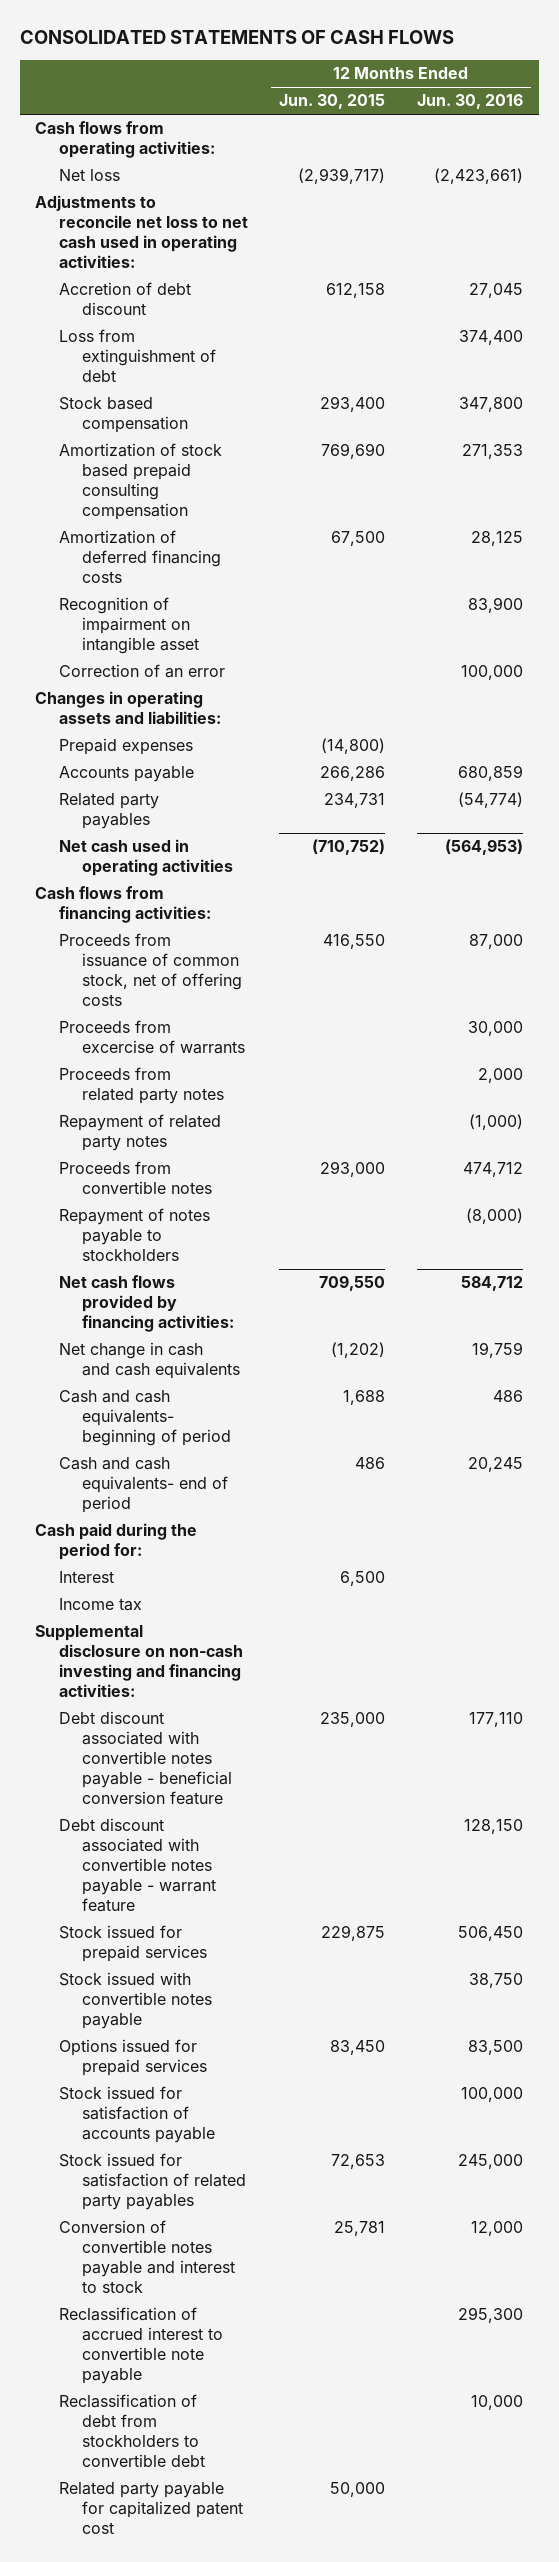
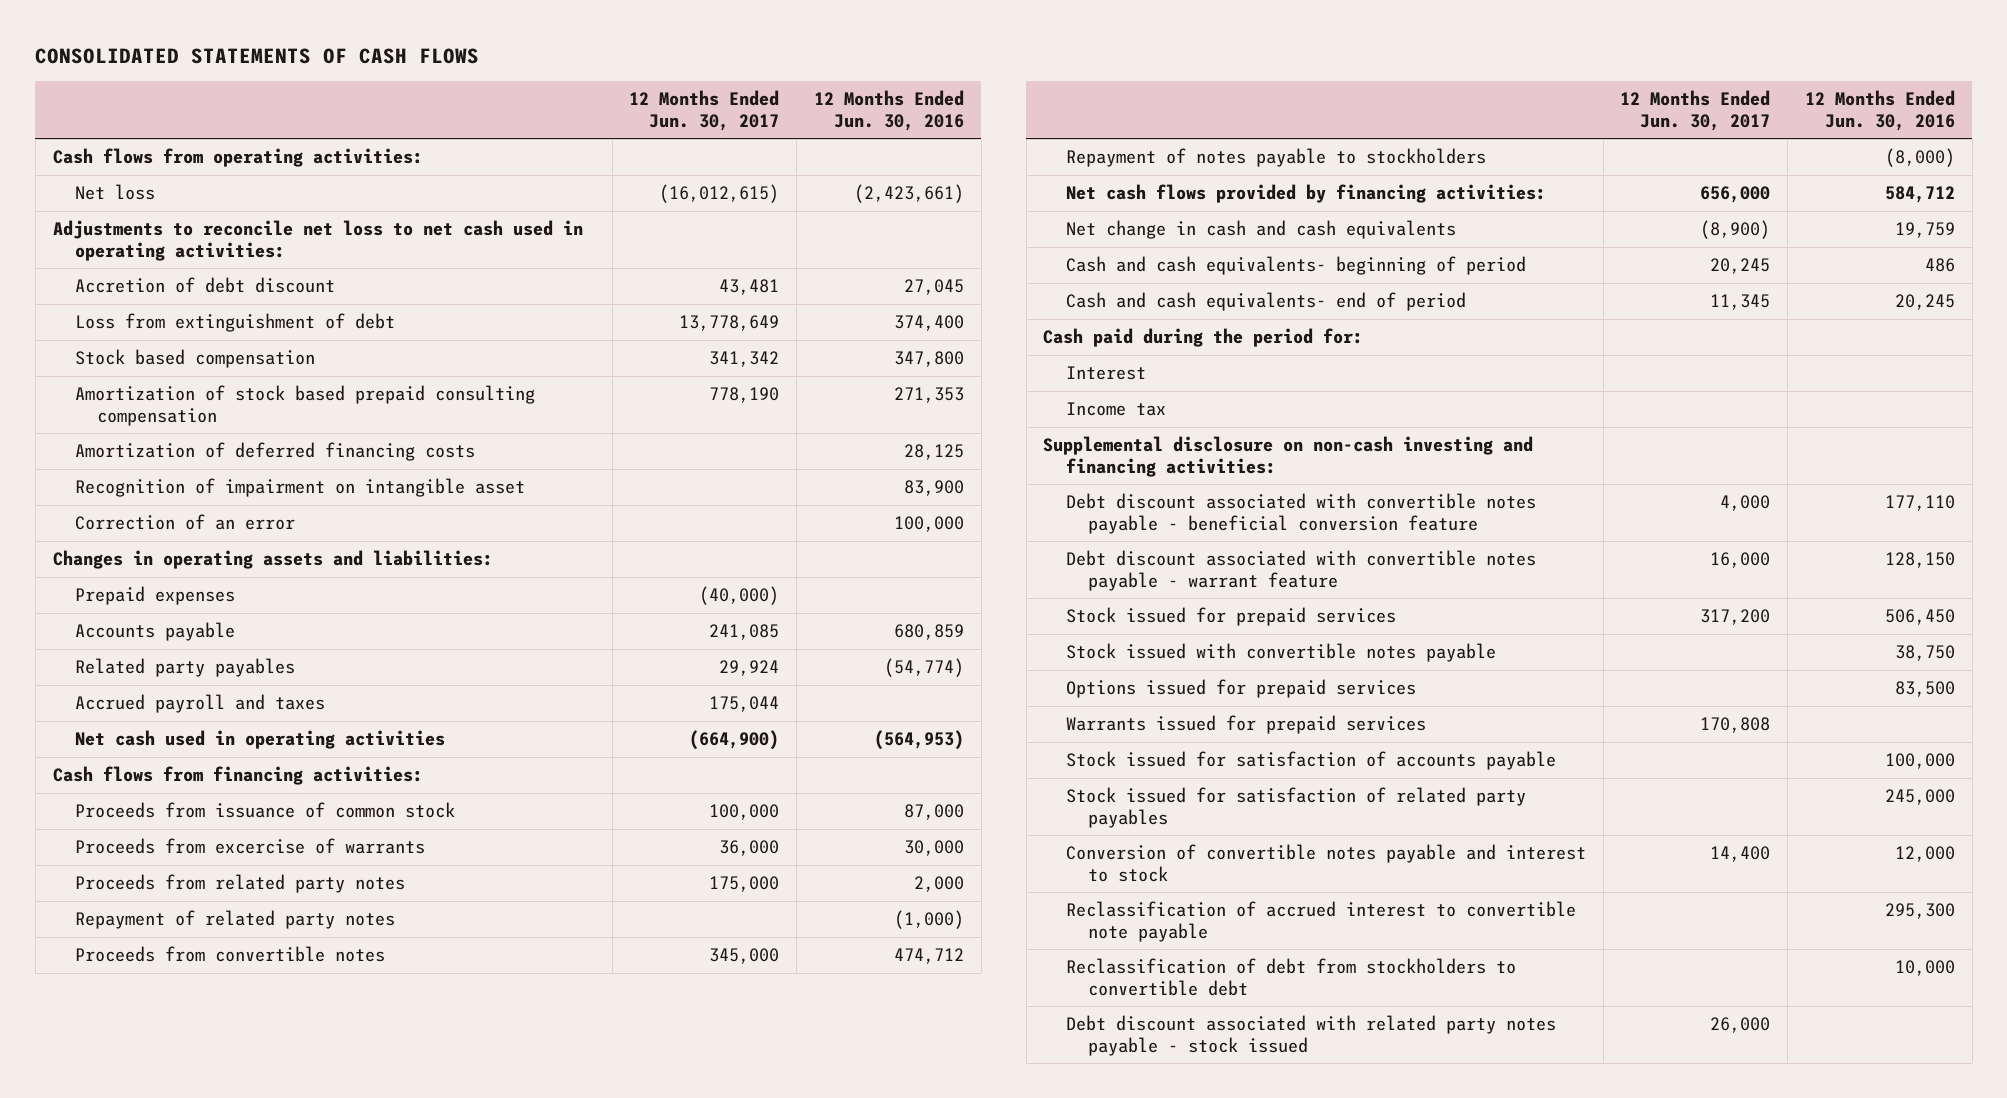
[279,94,386,110] Jun. 30, 2015 -> none
none -> [629,90,780,131] 12 Months Ended Jun. 30, 2017
none -> [74,694,325,714] Accrued payroll and taxes
[58,933,242,1007] Proceeds from issuance of common stock, net of offering costs -> [74,802,455,819] Proceeds from issuance of common stock
none -> [1065,715,1426,735] Warrants issued for prepaid services
[58,2482,243,2535] Related party payable for capitalized patent cost -> none
none -> [1065,1015,1556,1056] Debt discount associated with related party notes payable - stock issued

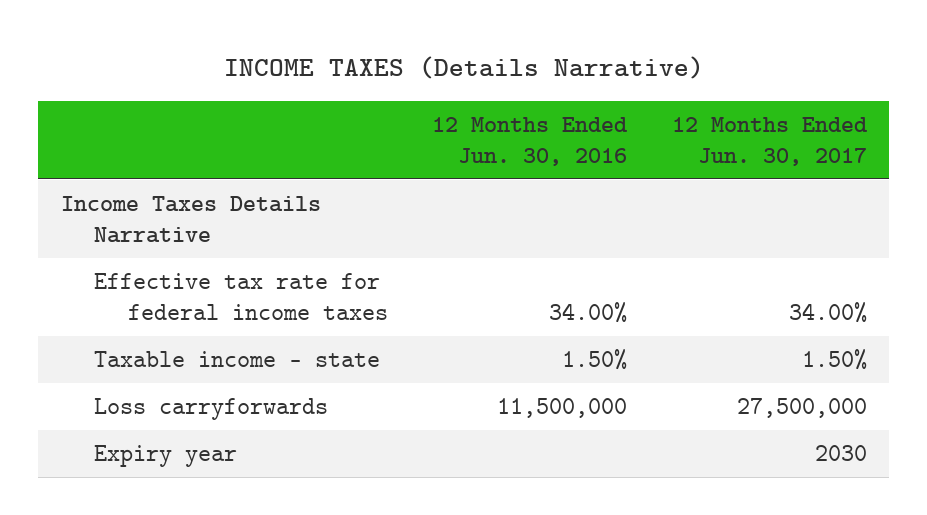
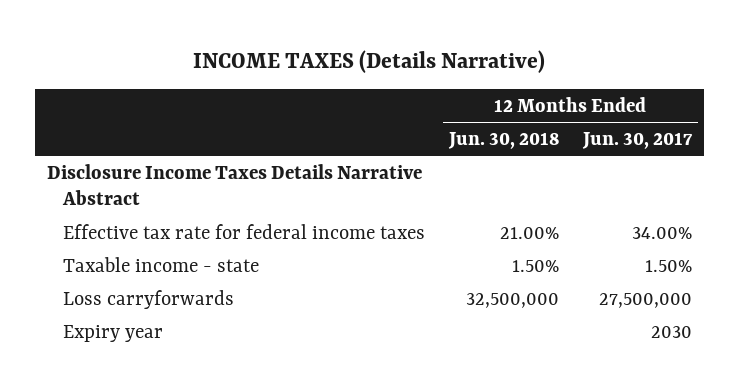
[432,116,629,166] 12 Months Ended Jun. 30, 2016 -> none
none -> [447,131,559,149] Jun. 30, 2018
[60,196,321,244] Income Taxes Details Narrative -> [46,163,422,206] Disclosure Income Taxes Details Narrative Abstract

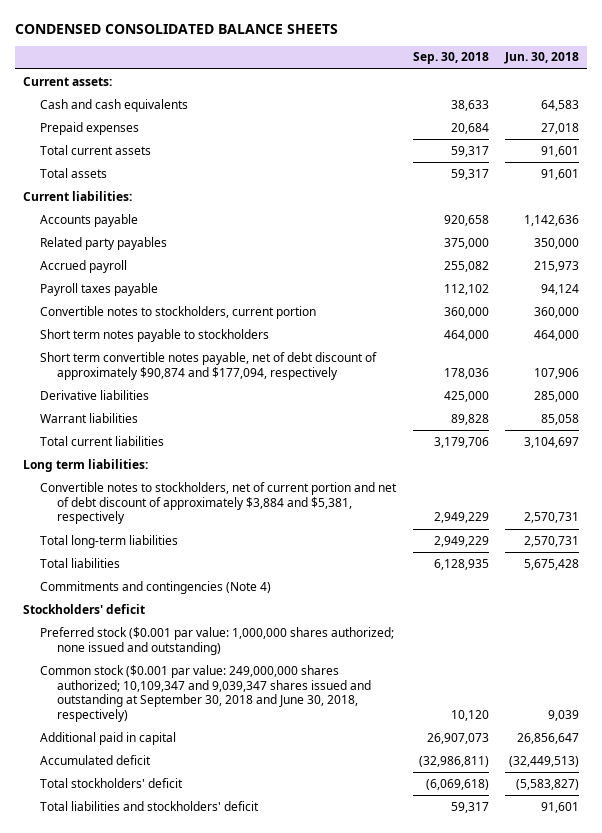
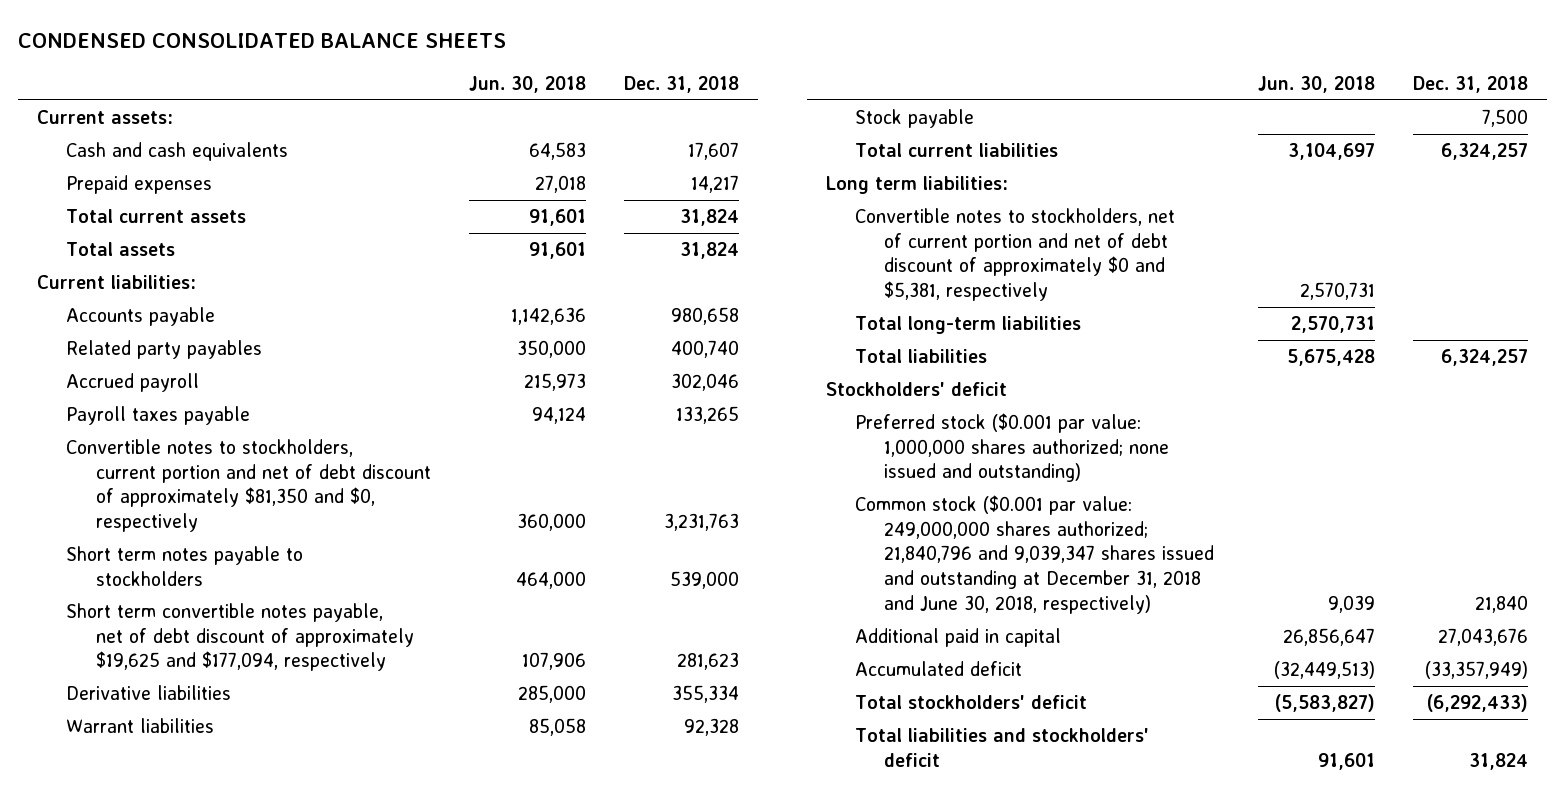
[412,52,489,65] Sep. 30, 2018 -> none
none -> [624,76,740,94] Dec. 31, 2018
[40,305,317,319] Convertible notes to stockholders, current portion -> [66,438,431,533] Convertible notes to stockholders, current portion and net of debt discount of approximately $81,350 and $0, respectively
[40,351,378,380] Short term convertible notes payable, net of debt discount of approximately $90,874 and $177,094, respectively -> [66,602,414,672] Short term convertible notes payable, net of debt discount of approximately $19,625 and $177,094, respectively
none -> [855,108,975,128] Stock payable
[40,481,398,525] Convertible notes to stockholders, net of current portion and net of debt discount of approximately $3,884 and $5,381, respectively -> [855,207,1176,302] Convertible notes to stockholders, net of current portion and net of debt discount of approximately $0 and $5,381, respectively
[40,580,272,594] Commitments and contingencies (Note 4) -> none
[40,664,371,722] Common stock ($0.001 par value: 249,000,000 shares authorized; 10,109,347 and 9,039,347 shares issued and outstanding at September 30, 2018 and June 30, 2018, respectively) -> [855,494,1215,614] Common stock ($0.001 par value: 249,000,000 shares authorized; 21,840,796 and 9,039,347 shares issued and outstanding at December 31, 2018 and June 30, 2018, respectively)

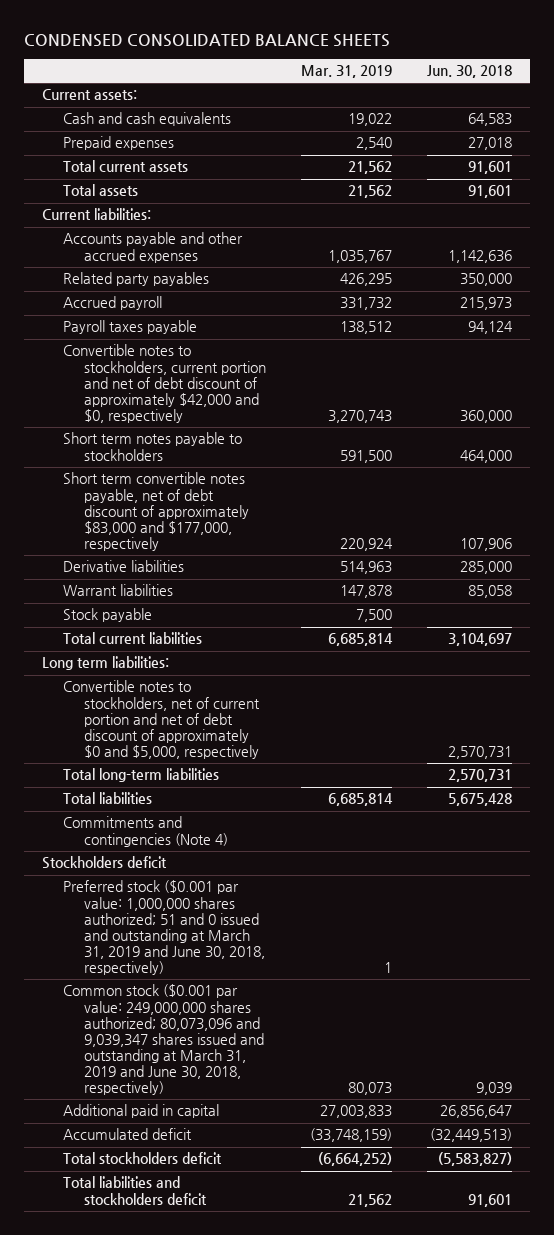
[624,76,740,94] Dec. 31, 2018 -> none
none -> [300,65,392,79] Mar. 31, 2019
[66,306,216,326] Accounts payable -> [62,232,243,263] Accounts payable and other accrued expenses
[66,438,431,533] Convertible notes to stockholders, current portion and net of debt discount of approximately $81,350 and $0, respectively -> [62,344,266,423] Convertible notes to stockholders, current portion and net of debt discount of approximately $42,000 and $0, respectively
[66,602,414,672] Short term convertible notes payable, net of debt discount of approximately $19,625 and $177,094, respectively -> [62,472,249,551] Short term convertible notes payable, net of debt discount of approximately $83,000 and $177,000, respectively
[855,207,1176,302] Convertible notes to stockholders, net of current portion and net of debt discount of approximately $0 and $5,381, respectively -> [62,680,260,759] Convertible notes to stockholders, net of current portion and net of debt discount of approximately $0 and $5,000, respectively
none -> [62,816,228,847] Commitments and contingencies (Note 4)
[825,381,1007,396] Stockholders' deficit -> [41,856,167,870] Stockholders deficit
[855,412,1170,483] Preferred stock ($0.001 par value: 1,000,000 shares authorized; none issued and outstanding) -> [62,880,265,975] Preferred stock ($0.001 par value: 1,000,000 shares authorized; 51 and 0 issued and outstanding at March 31, 2019 and June 30, 2018, respectively)
[855,494,1215,614] Common stock ($0.001 par value: 249,000,000 shares authorized; 21,840,796 and 9,039,347 shares issued and outstanding at December 31, 2018 and June 30, 2018, respectively) -> [62,984,264,1095] Common stock ($0.001 par value: 249,000,000 shares authorized; 80,073,096 and 9,039,347 shares issued and outstanding at March 31, 2019 and June 30, 2018, respectively)
[855,694,1088,709] Total stockholders' deficit -> [62,1152,222,1165] Total stockholders deficit
[855,727,1150,767] Total liabilities and stockholders' deficit -> [62,1176,207,1205] Total liabilities and stockholders deficit

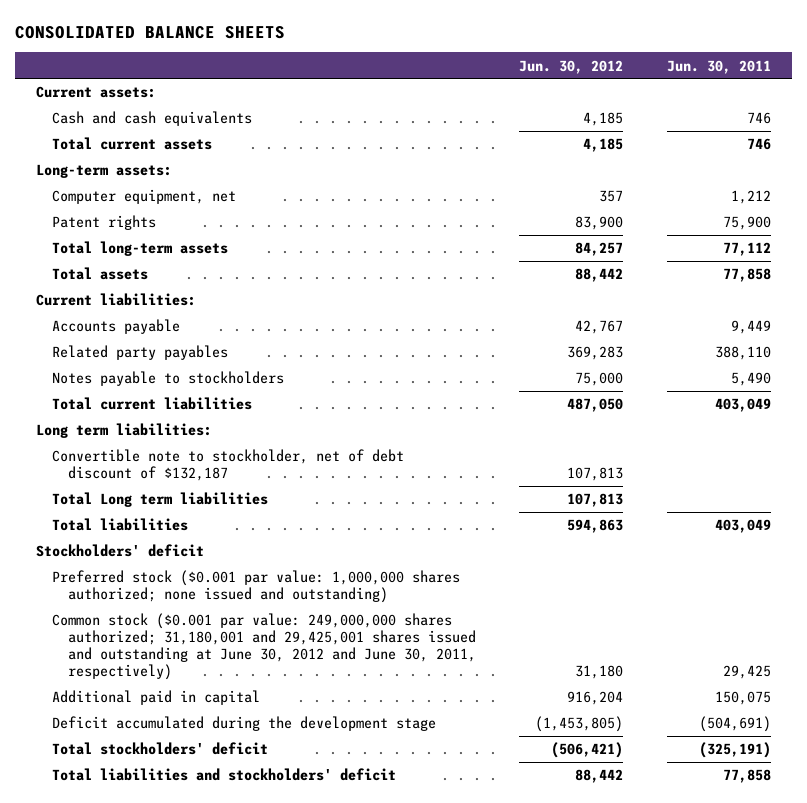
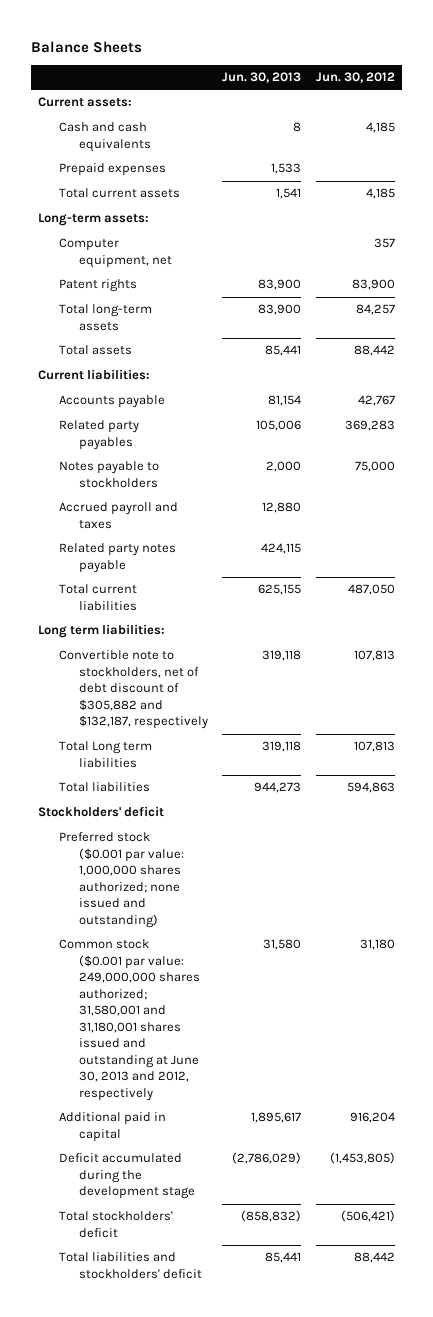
[14,25,285,39] CONSOLIDATED BALANCE SHEETS -> [31,40,143,53] Balance Sheets
[666,59,771,74] Jun. 30, 2011 -> none
none -> [222,72,302,84] Jun. 30, 2013
none -> [58,163,166,177] Prepaid expenses
none -> [58,502,178,529] Accrued payroll and taxes
none -> [58,543,176,573] Related party notes payable
[52,449,405,482] Convertible note to stockholder, net of debt discount of $132,187 -> [58,650,209,730] Convertible note to stockholders, net of debt discount of $305,882 and $132,187, respectively
[52,613,476,681] Common stock ($0.001 par value: 249,000,000 shares authorized; 31,180,001 and 29,425,001 shares issued and outstanding at June 30, 2012 and June 30, 2011, respectively) -> [58,939,201,1101] Common stock ($0.001 par value: 249,000,000 shares authorized; 31,580,001 and 31,180,001 shares issued and outstanding at June 30, 2013 and 2012, respectively

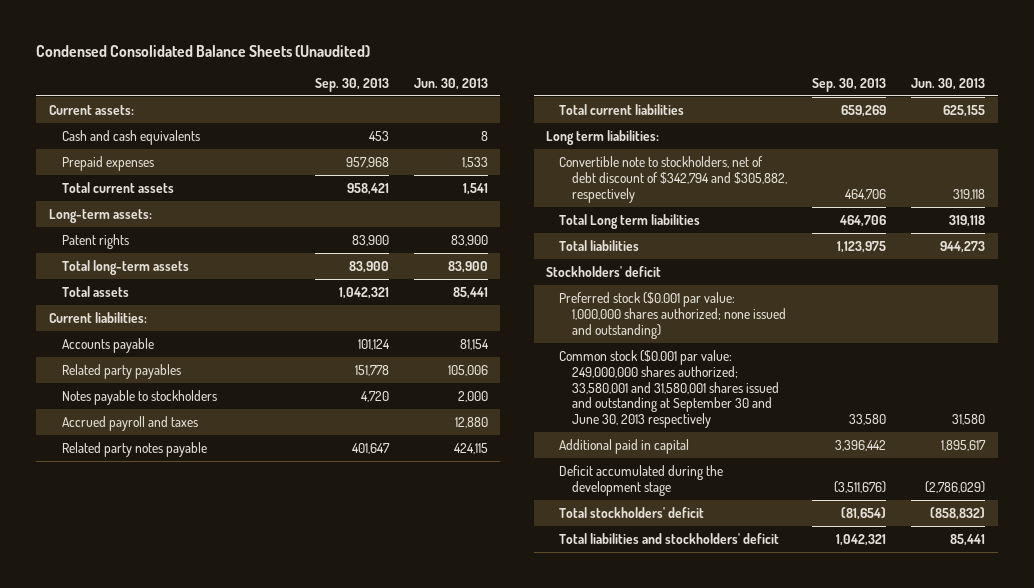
[31,40,143,53] Balance Sheets -> [36,44,371,57] Condensed Consolidated Balance Sheets (Unaudited)
[315,72,395,84] Jun. 30, 2012 -> none
none -> [314,77,389,92] Sep. 30, 2013
[58,238,173,268] Computer equipment, net -> none
[58,650,209,730] Convertible note to stockholders, net of debt discount of $305,882 and $132,187, respectively -> [559,155,788,203] Convertible note to stockholders, net of debt discount of $342,794 and $305,882, respectively
[58,939,201,1101] Common stock ($0.001 par value: 249,000,000 shares authorized; 31,580,001 and 31,180,001 shares issued and outstanding at June 30, 2013 and 2012, respectively -> [559,349,780,429] Common stock ($0.001 par value: 249,000,000 shares authorized; 33,580,001 and 31,580,001 shares issued and outstanding at September 30 and June 30, 2013 respectively

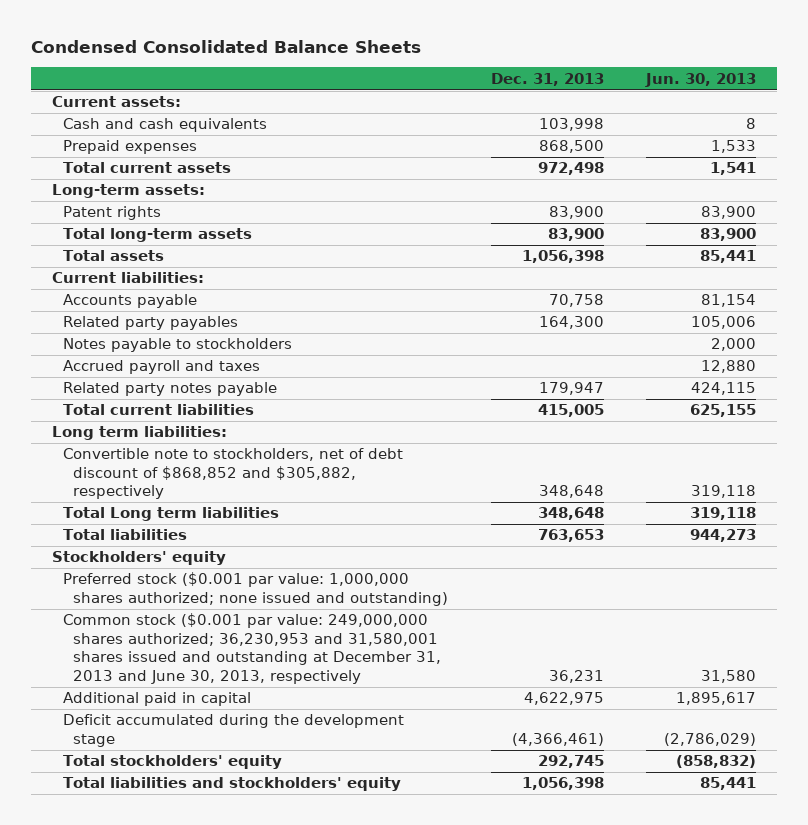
[36,44,371,57] Condensed Consolidated Balance Sheets (Unaudited) -> [30,39,421,53] Condensed Consolidated Balance Sheets
[314,77,389,92] Sep. 30, 2013 -> none
none -> [490,72,604,86] Dec. 31, 2013
[559,155,788,203] Convertible note to stockholders, net of debt discount of $342,794 and $305,882, respectively -> [62,448,403,500] Convertible note to stockholders, net of debt discount of $868,852 and $305,882, respectively
[546,265,662,277] Stockholders' deficit -> [51,551,226,566] Stockholders' equity
[559,349,780,429] Common stock ($0.001 par value: 249,000,000 shares authorized; 33,580,001 and 31,580,001 shares issued and outstanding at September 30 and June 30, 2013 respectively -> [62,613,442,684] Common stock ($0.001 par value: 249,000,000 shares authorized; 36,230,953 and 31,580,001 shares issued and outstanding at December 31, 2013 and June 30, 2013, respectively
[559,506,705,518] Total stockholders' deficit -> [62,755,282,770] Total stockholders' equity
[559,532,780,544] Total liabilities and stockholders' deficit -> [62,777,401,792] Total liabilities and stockholders' equity

